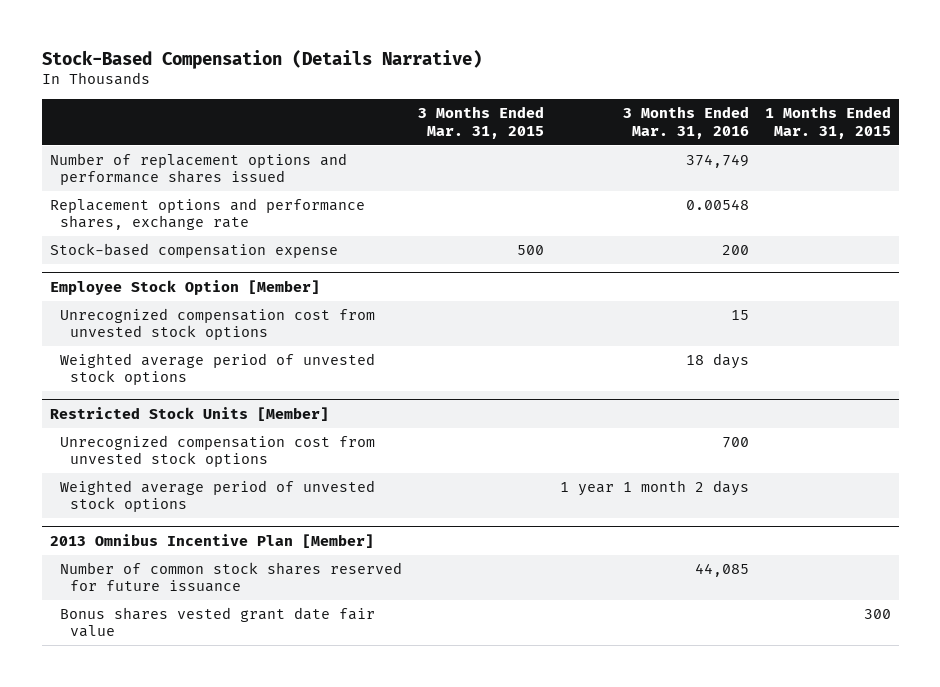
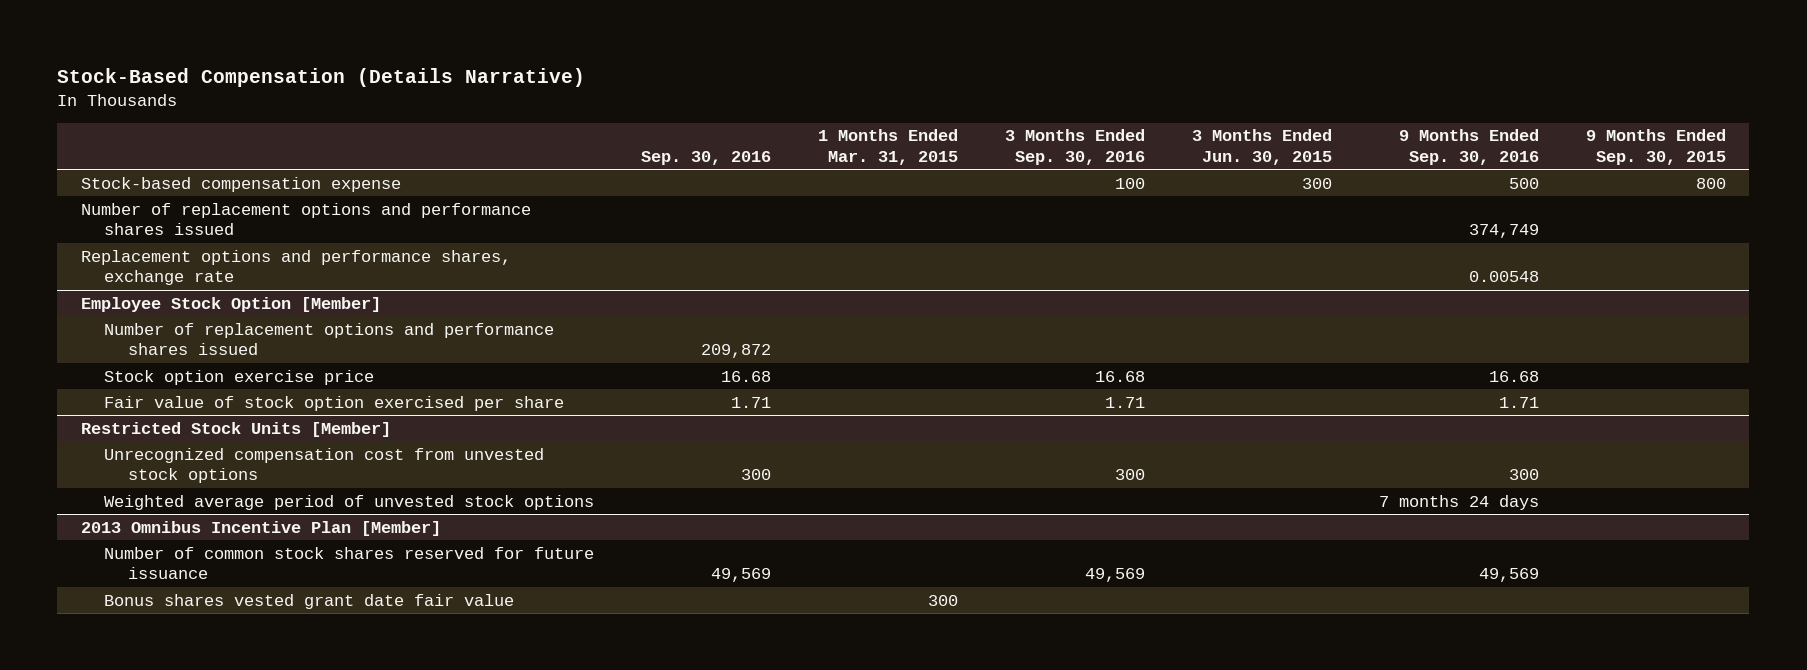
[417,106,544,139] 3 Months Ended Mar. 31, 2015 -> none
[622,106,749,139] 3 Months Ended Mar. 31, 2016 -> none
none -> [641,150,772,165] Sep. 30, 2016
none -> [1004,129,1145,165] 3 Months Ended Sep. 30, 2016
none -> [1191,129,1332,165] 3 Months Ended Jun. 30, 2015
none -> [1398,129,1539,165] 9 Months Ended Sep. 30, 2016
none -> [1585,129,1726,165] 9 Months Ended Sep. 30, 2015
[49,243,338,259] Stock-based compensation expense -> [80,176,401,192] Stock-based compensation expense
[60,308,376,341] Unrecognized compensation cost from unvested stock options -> none
[60,353,376,386] Weighted average period of unvested stock options -> none
none -> [104,322,555,356] Number of replacement options and performance shares issued
none -> [104,369,375,385] Stock option exercise price
none -> [104,395,565,411] Fair value of stock option exercised per share

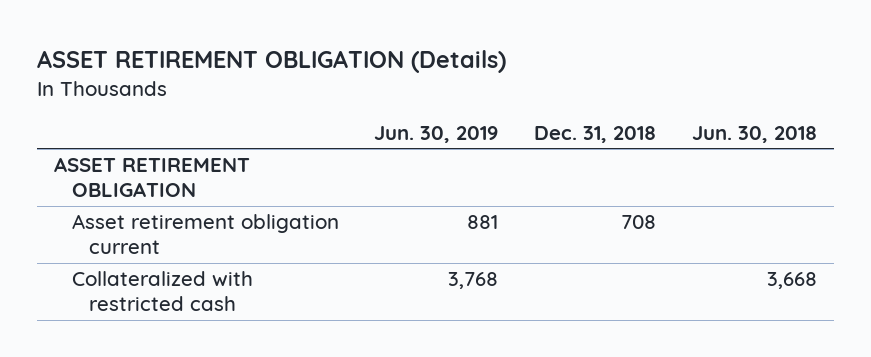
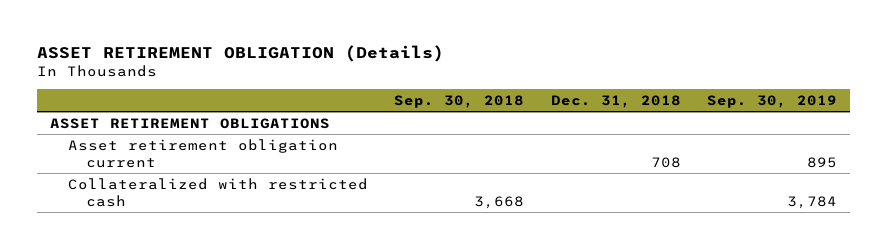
[374,125,499,143] Jun. 30, 2019 -> none
[691,125,817,143] Jun. 30, 2018 -> none
none -> [394,94,525,108] Sep. 30, 2018
none -> [706,94,837,108] Sep. 30, 2019
[54,157,251,198] ASSET RETIREMENT OBLIGATION -> [50,117,331,129] ASSET RETIREMENT OBLIGATIONS

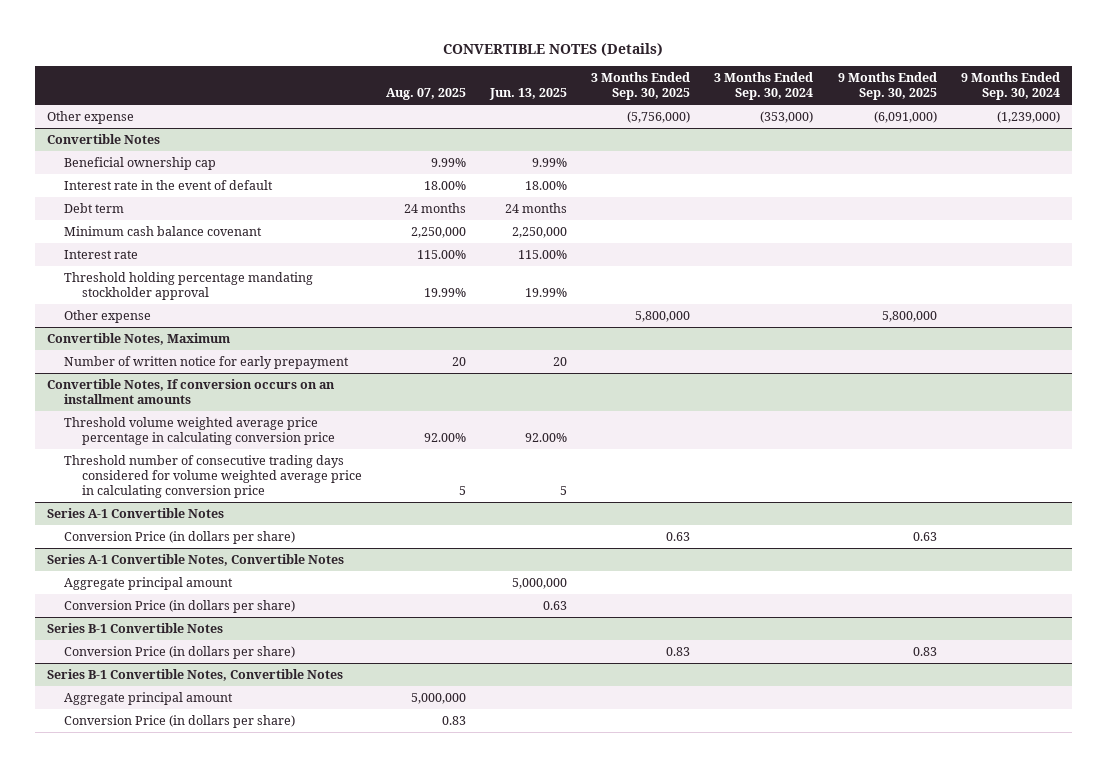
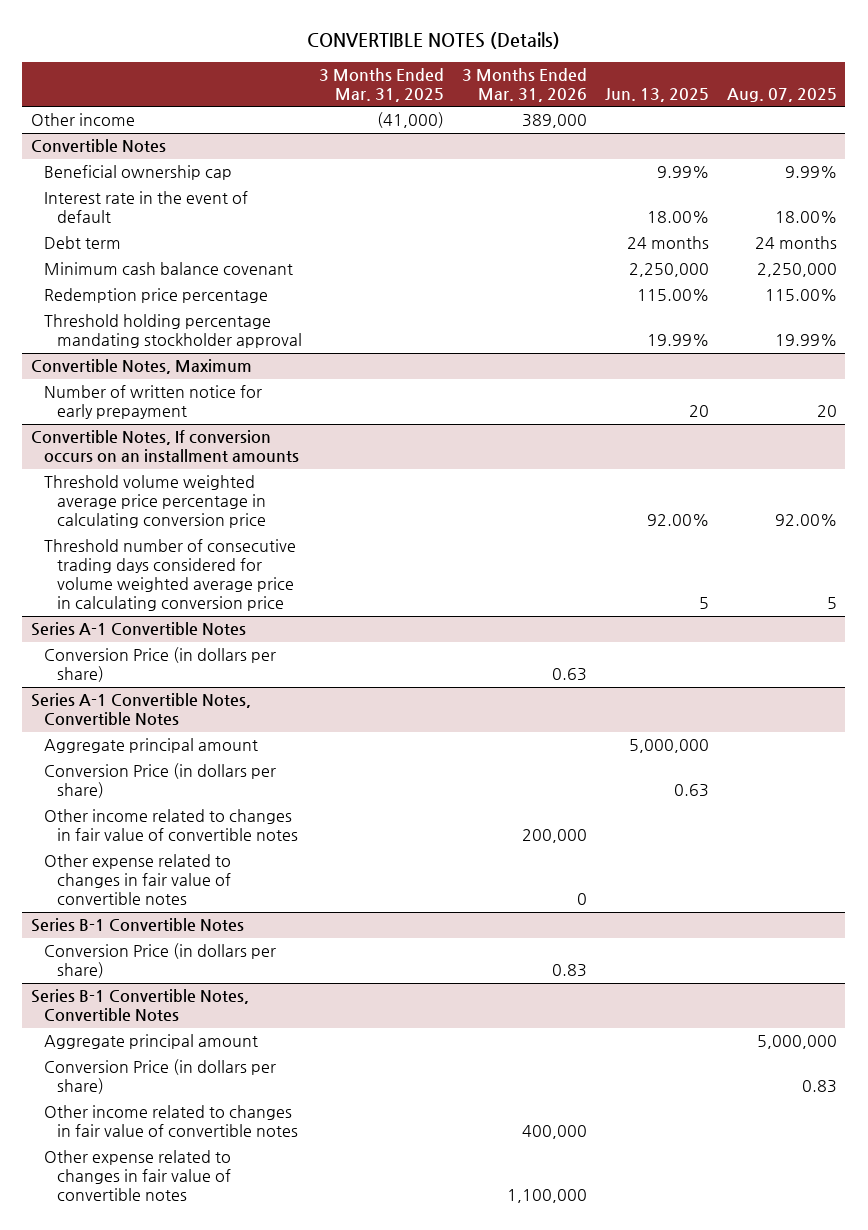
[591,72,691,101] 3 Months Ended Sep. 30, 2025 -> none
[714,72,814,101] 3 Months Ended Sep. 30, 2024 -> none
[837,72,937,101] 9 Months Ended Sep. 30, 2025 -> none
[960,72,1060,101] 9 Months Ended Sep. 30, 2024 -> none
none -> [319,67,445,102] 3 Months Ended Mar. 31, 2025
none -> [462,67,588,102] 3 Months Ended Mar. 31, 2026
[46,111,134,125] Other expense -> [30,113,135,127] Other income
[64,250,139,260] Interest rate -> [43,288,268,304] Redemption price percentage
[64,310,152,324] Other expense -> none
none -> [43,809,298,842] Other income related to changes in fair value of convertible notes
none -> [43,854,231,906] Other expense related to changes in fair value of convertible notes
none -> [43,1105,298,1138] Other income related to changes in fair value of convertible notes
none -> [43,1150,231,1202] Other expense related to changes in fair value of convertible notes

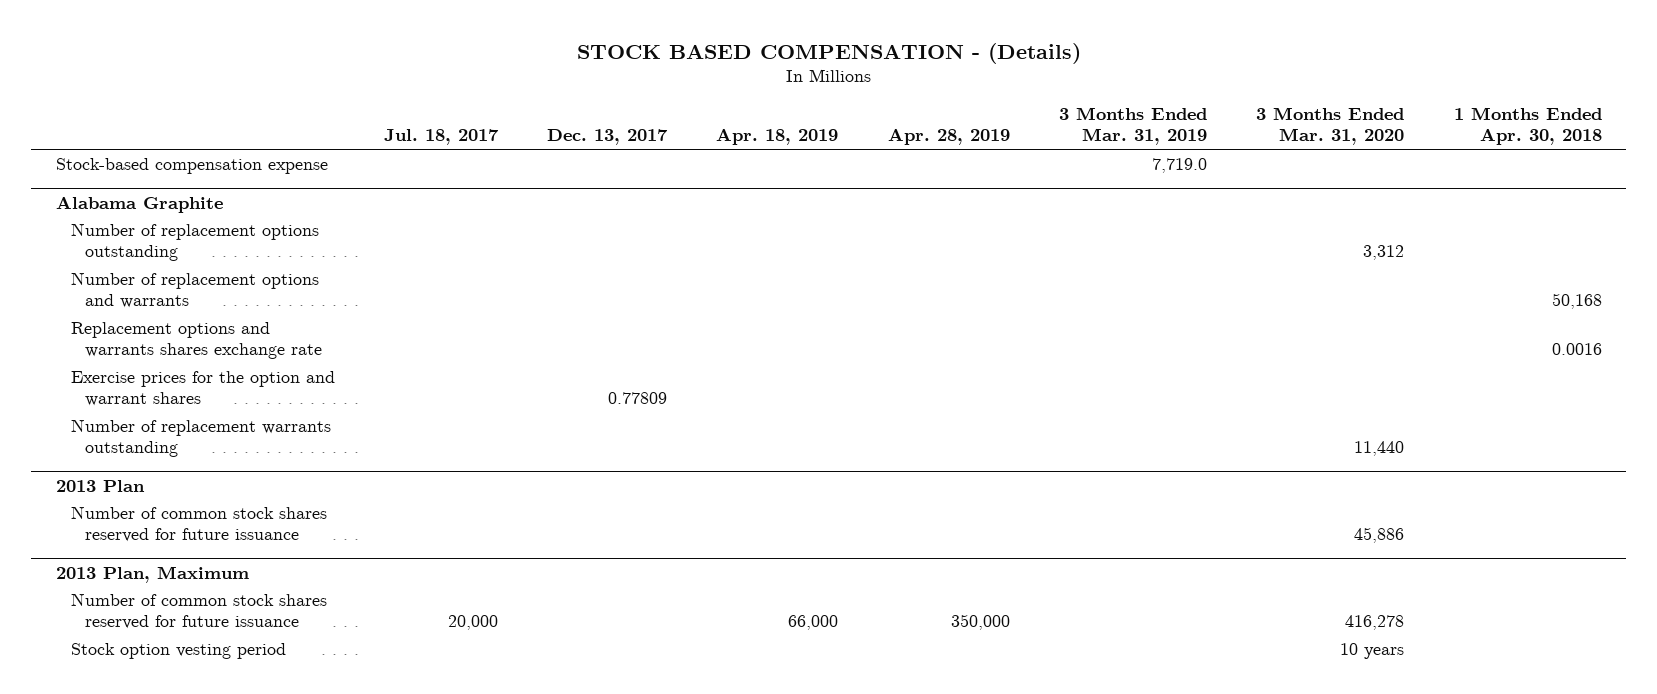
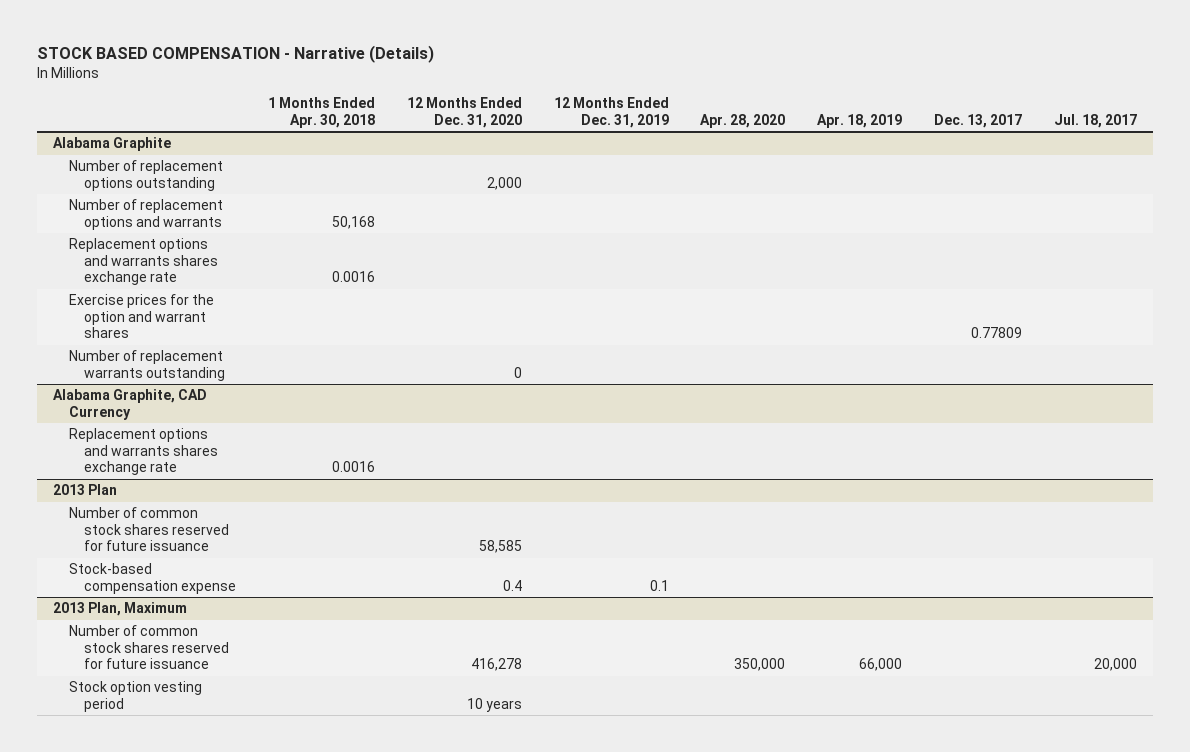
[576,42,1081,64] STOCK BASED COMPENSATION - (Details) -> [36,44,434,63] STOCK BASED COMPENSATION - Narrative (Details)
[887,128,1010,146] Apr. 28, 2019 -> none
[1059,106,1208,146] 3 Months Ended Mar. 31, 2019 -> none
[1256,106,1405,146] 3 Months Ended Mar. 31, 2020 -> none
none -> [406,97,522,128] 12 Months Ended Dec. 31, 2020
none -> [553,97,669,128] 12 Months Ended Dec. 31, 2019
none -> [700,113,786,128] Apr. 28, 2020
[55,157,328,174] Stock-based compensation expense -> none
none -> [52,389,207,420] Alabama Graphite, CAD Currency
none -> [68,428,219,476] Replacement options and warrants shares exchange rate
none -> [68,563,237,594] Stock-based compensation expense

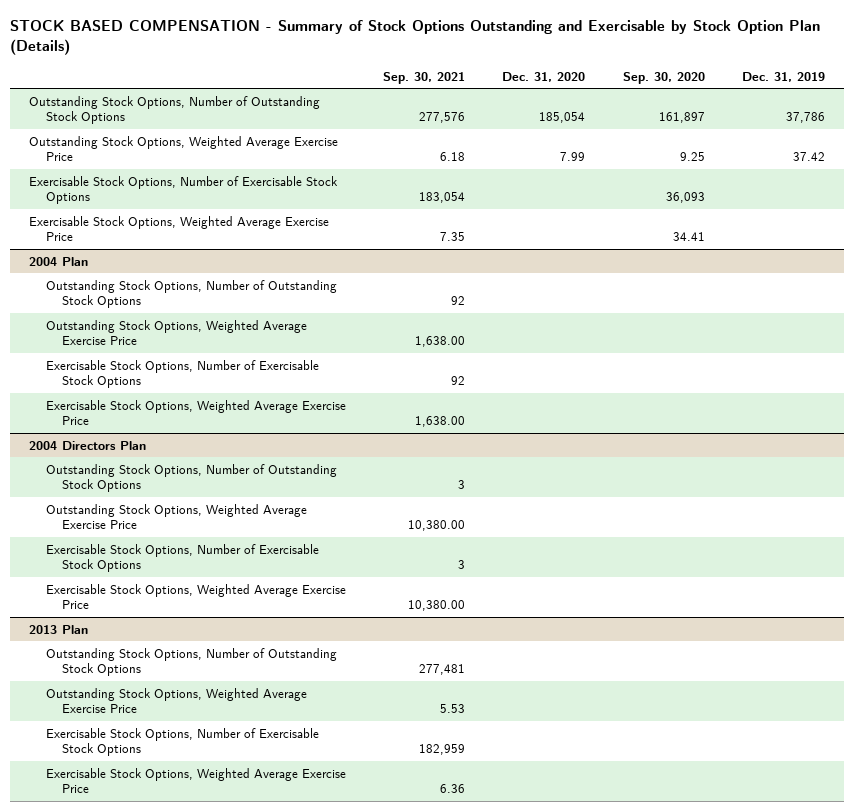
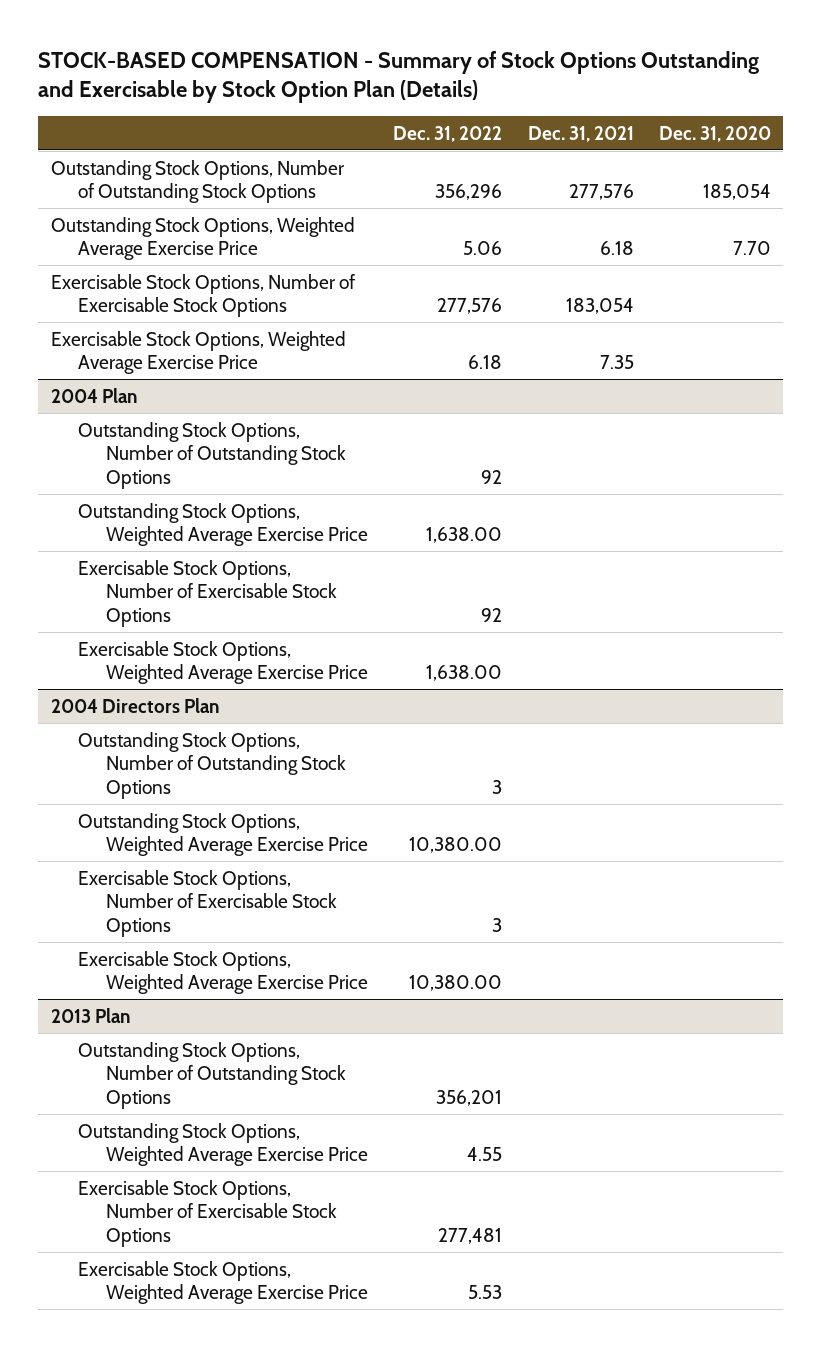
[10,19,821,55] STOCK BASED COMPENSATION - Summary of Stock Options Outstanding and Exercisable by Stock Option Plan (Details) -> [38,50,760,104] STOCK-BASED COMPENSATION - Summary of Stock Options Outstanding and Exercisable by Stock Option Plan (Details)
[383,71,466,84] Sep. 30, 2021 -> none
[622,71,705,84] Sep. 30, 2020 -> none
[742,71,826,82] Dec. 31, 2019 -> none
none -> [393,125,503,142] Dec. 31, 2022
none -> [527,125,634,142] Dec. 31, 2021
[560,152,586,162] 7.99 -> [732,241,771,256] 7.70

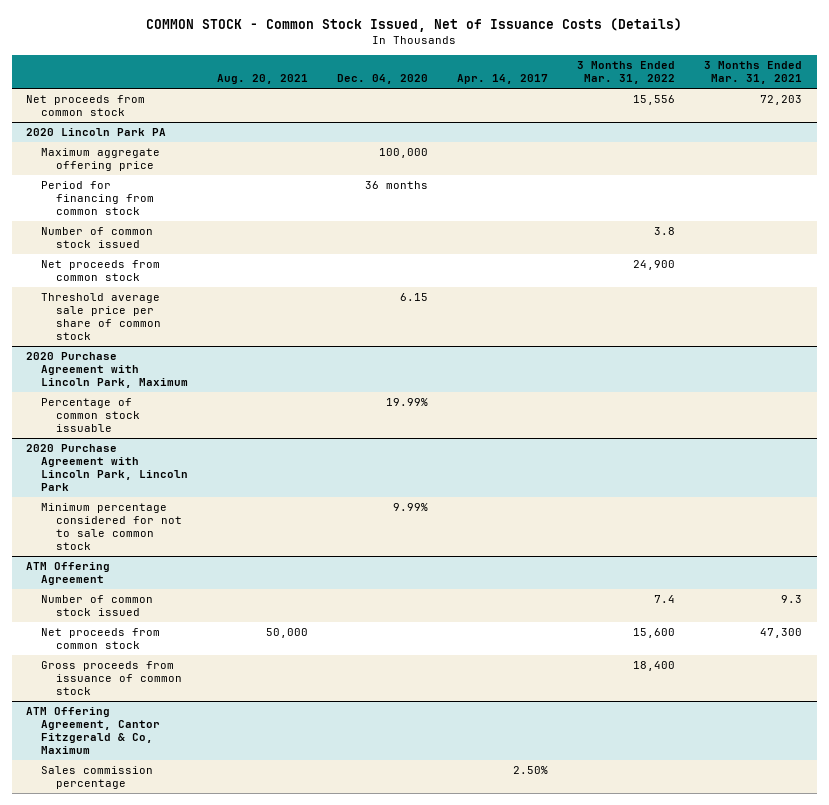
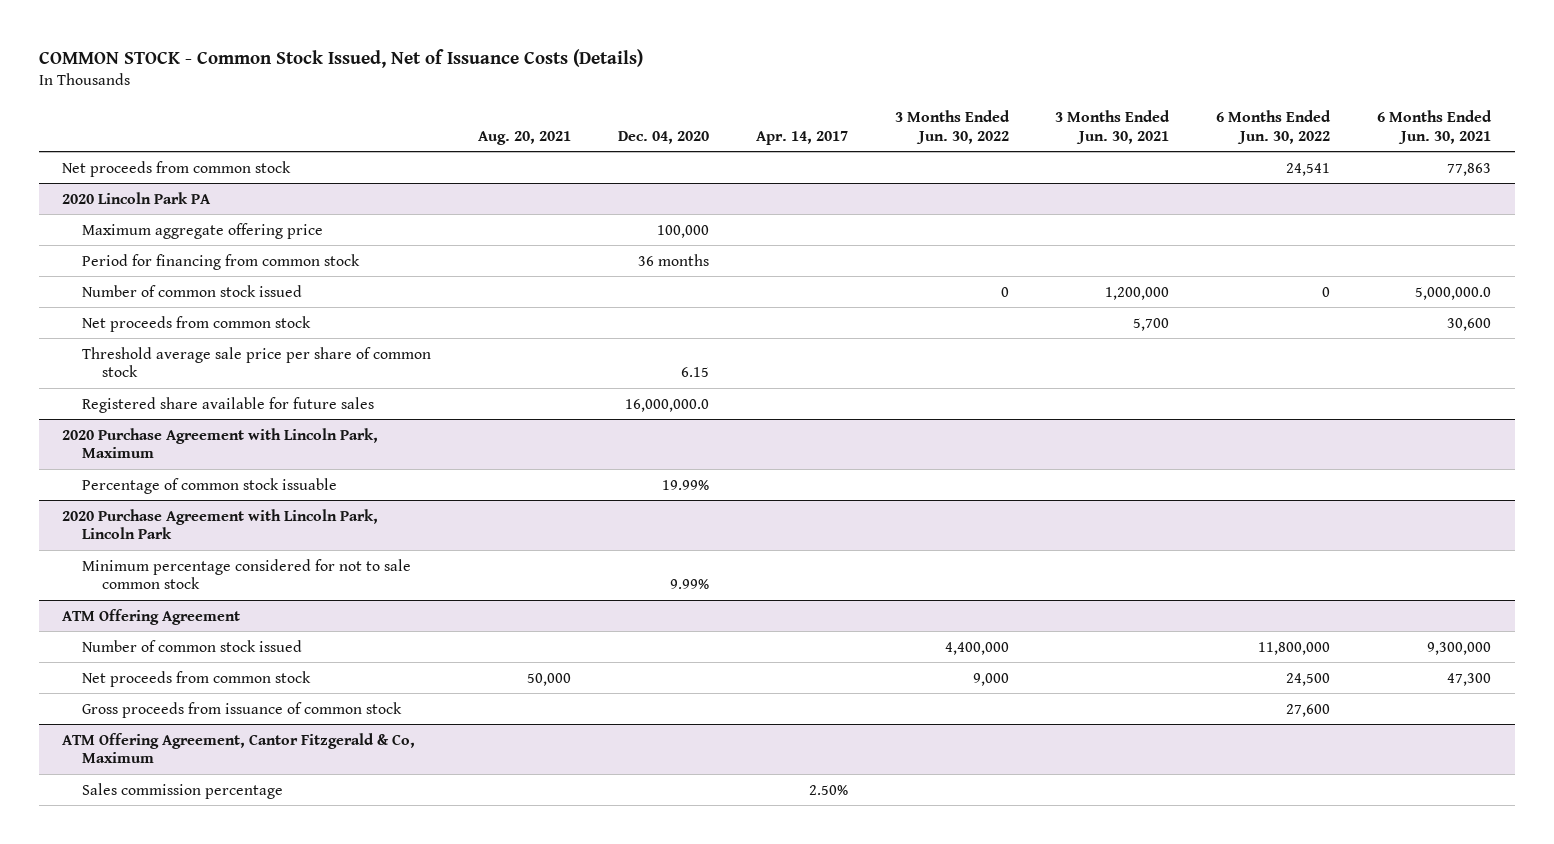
[577,61,676,84] 3 Months Ended Mar. 31, 2022 -> none
[704,61,803,84] 3 Months Ended Mar. 31, 2021 -> none
none -> [894,109,1010,144] 3 Months Ended Jun. 30, 2022
none -> [1055,109,1171,144] 3 Months Ended Jun. 30, 2021
none -> [1216,109,1332,144] 6 Months Ended Jun. 30, 2022
none -> [1377,109,1493,144] 6 Months Ended Jun. 30, 2021
none -> [82,396,375,413] Registered share available for future sales

